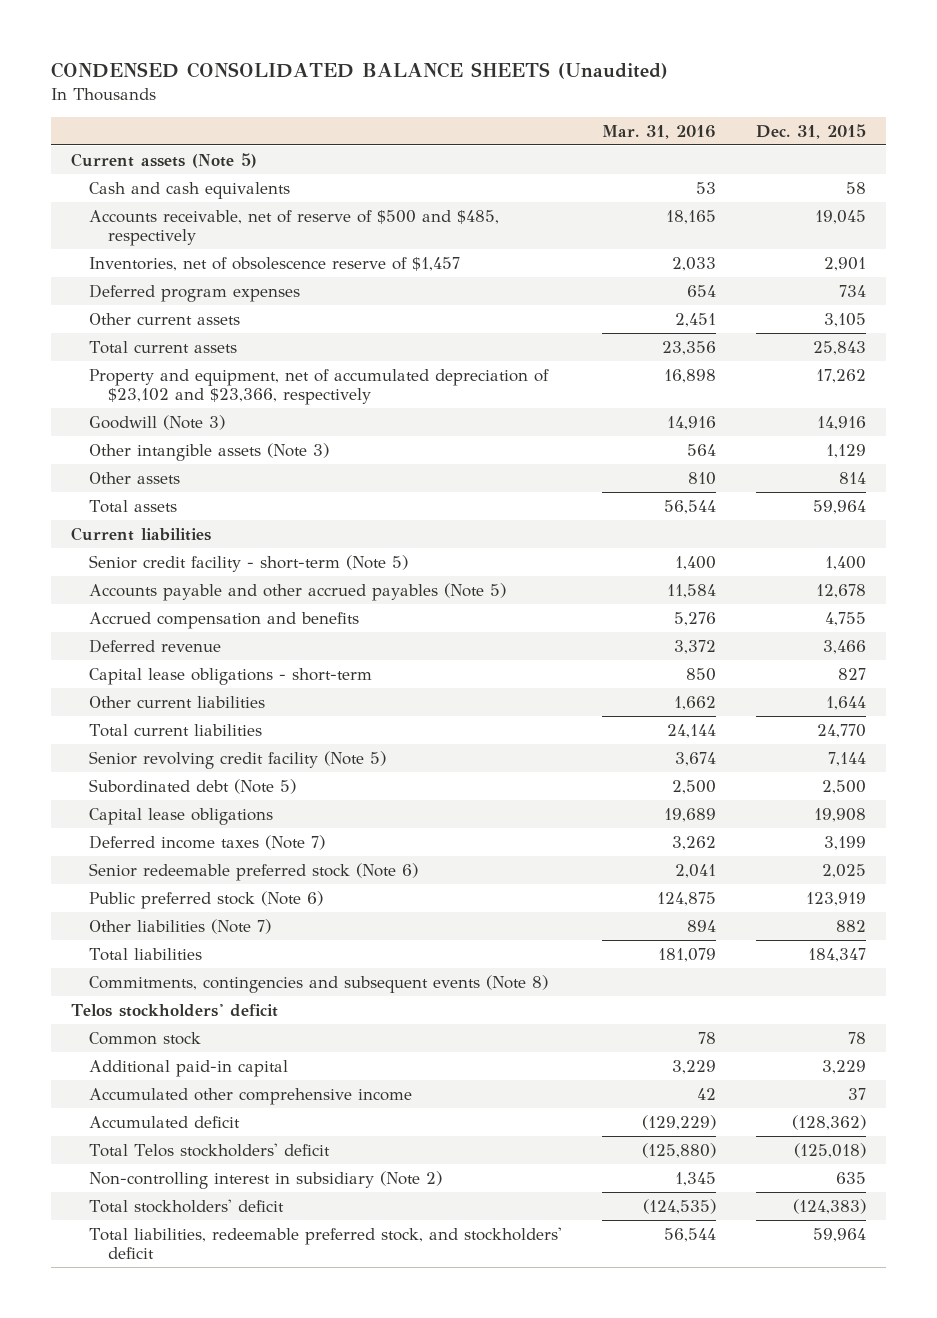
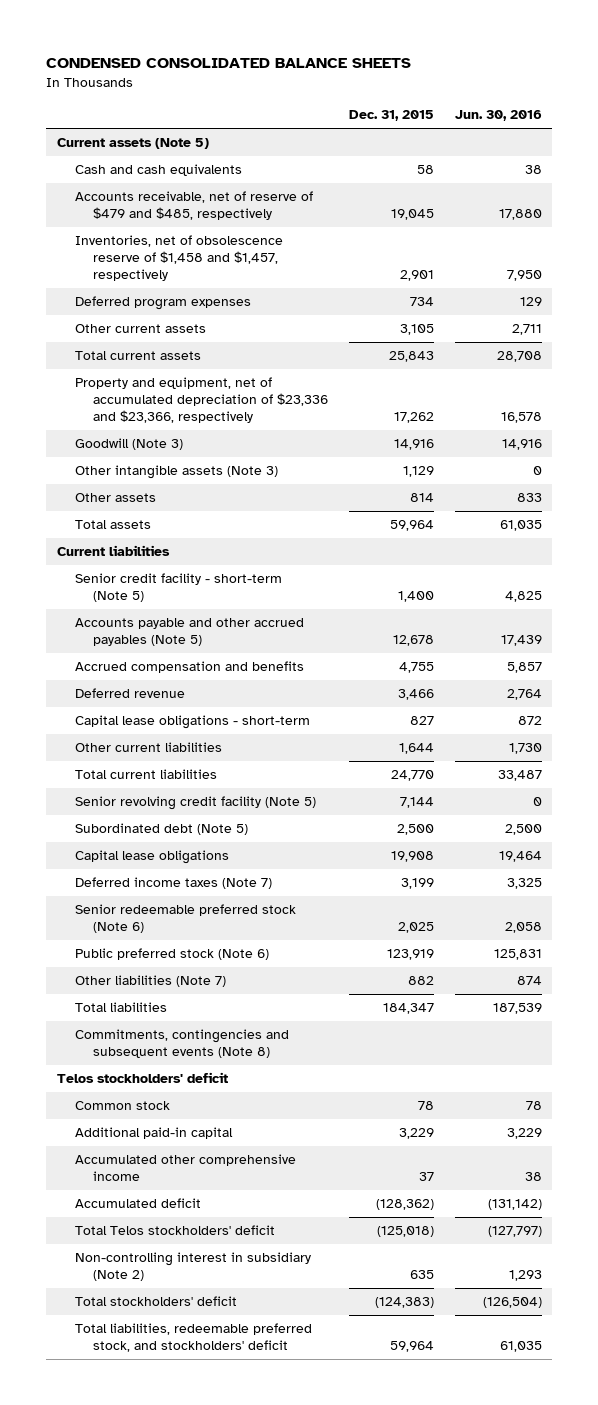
[50,62,668,80] CONDENSED CONSOLIDATED BALANCE SHEETS (Unaudited) -> [46,57,412,68] CONDENSED CONSOLIDATED BALANCE SHEETS
[602,124,717,139] Mar. 31, 2016 -> none
none -> [454,110,542,122] Jun. 30, 2016
[89,209,500,247] Accounts receivable, net of reserve of $500 and $485, respectively -> [74,191,313,221] Accounts receivable, net of reserve of $479 and $485, respectively
[89,256,461,271] Inventories, net of obsolescence reserve of $1,457 -> [74,235,283,282] Inventories, net of obsolescence reserve of $1,458 and $1,457, respectively
[89,368,550,406] Property and equipment, net of accumulated depreciation of $23,102 and $23,366, respectively -> [74,377,328,424] Property and equipment, net of accumulated depreciation of $23,336 and $23,366, respectively

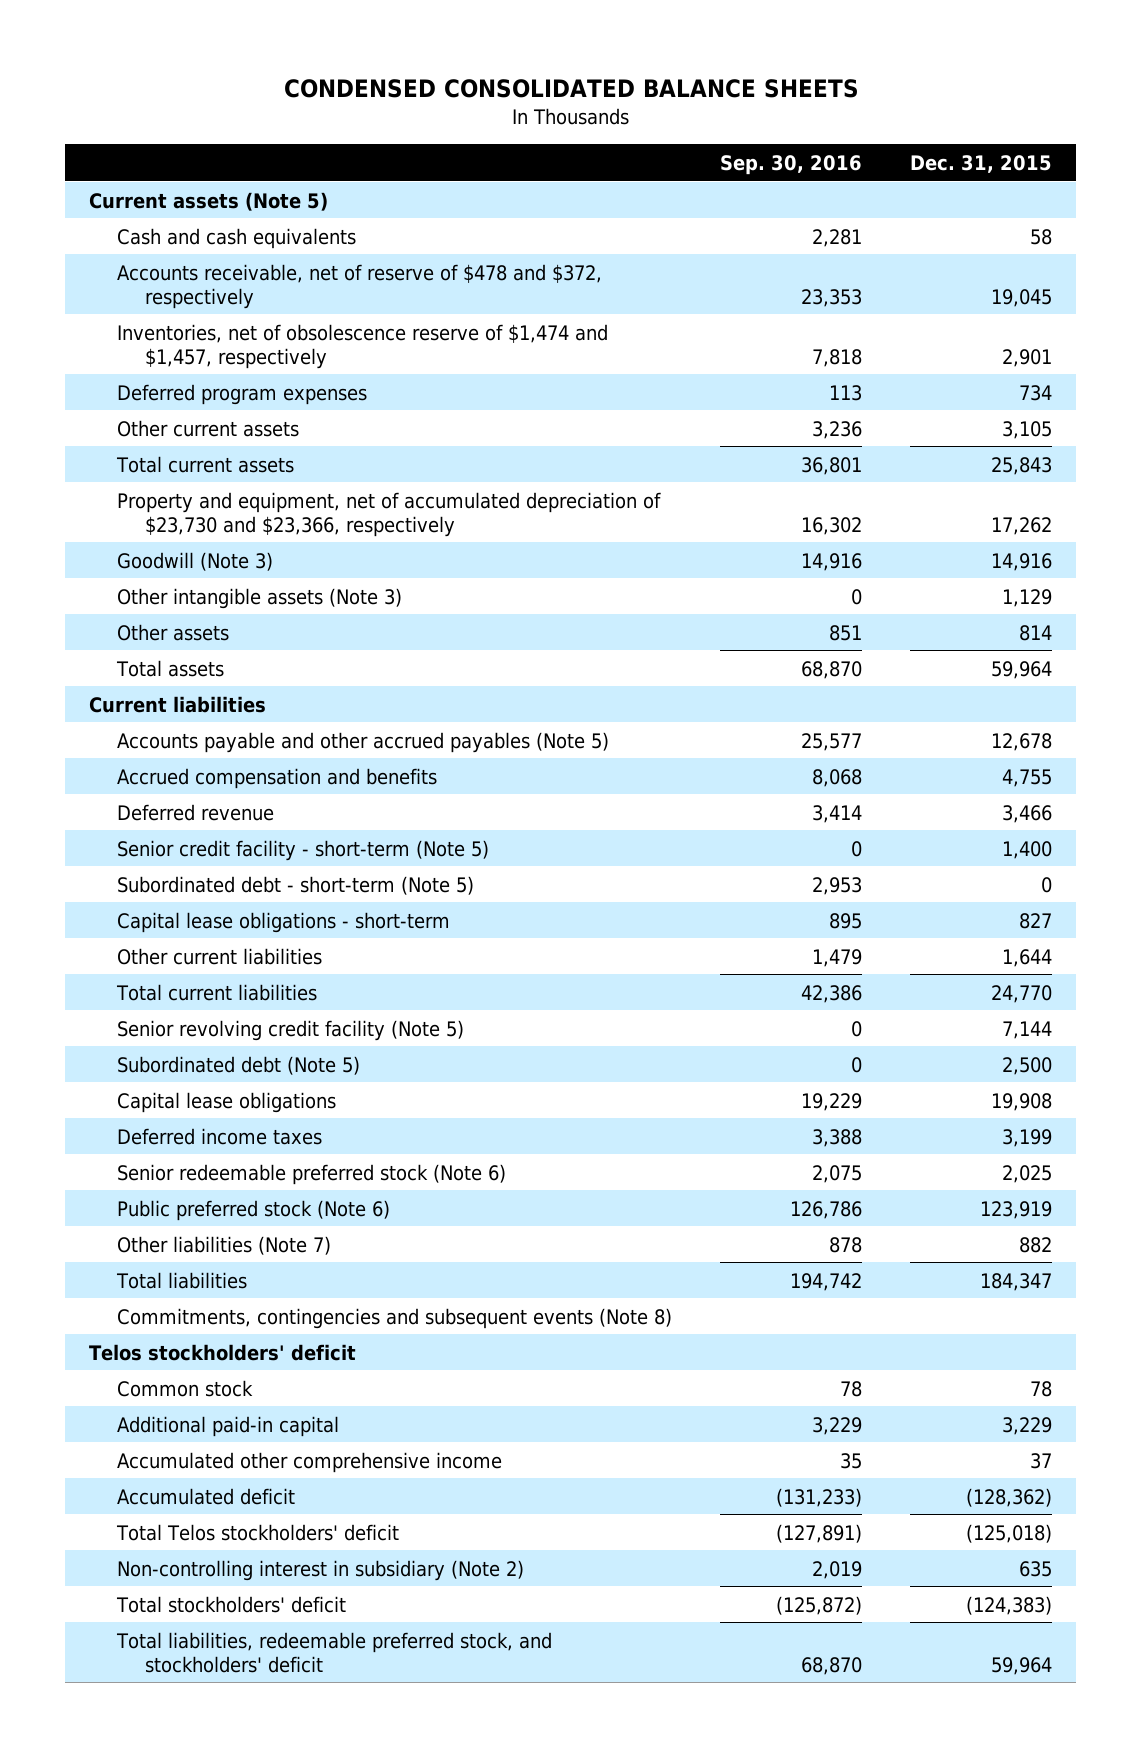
[454,110,542,122] Jun. 30, 2016 -> none
none -> [720,154,863,175] Sep. 30, 2016
[74,191,313,221] Accounts receivable, net of reserve of $479 and $485, respectively -> [117,263,603,309] Accounts receivable, net of reserve of $478 and $372, respectively
[74,235,283,282] Inventories, net of obsolescence reserve of $1,458 and $1,457, respectively -> [117,323,609,369] Inventories, net of obsolescence reserve of $1,474 and $1,457, respectively
[74,377,328,424] Property and equipment, net of accumulated depreciation of $23,336 and $23,366, respectively -> [117,491,662,537] Property and equipment, net of accumulated depreciation of $23,730 and $23,366, respectively
[74,573,282,603] Senior credit facility - short-term (Note 5) -> [117,839,490,861] Senior credit facility - short-term (Note 5)
none -> [117,875,475,895] Subordinated debt - short-term (Note 5)
[74,877,272,890] Deferred income taxes (Note 7) -> [117,1127,323,1145] Deferred income taxes

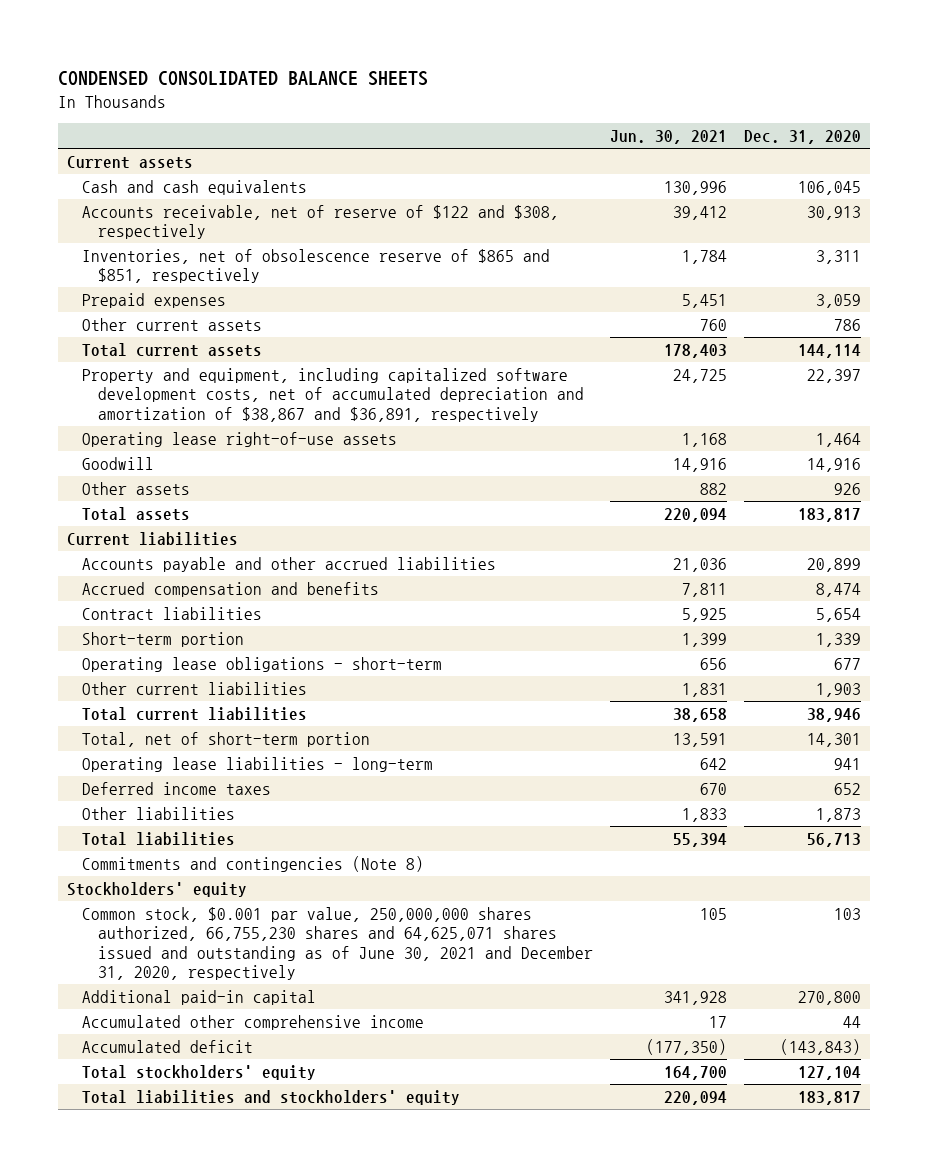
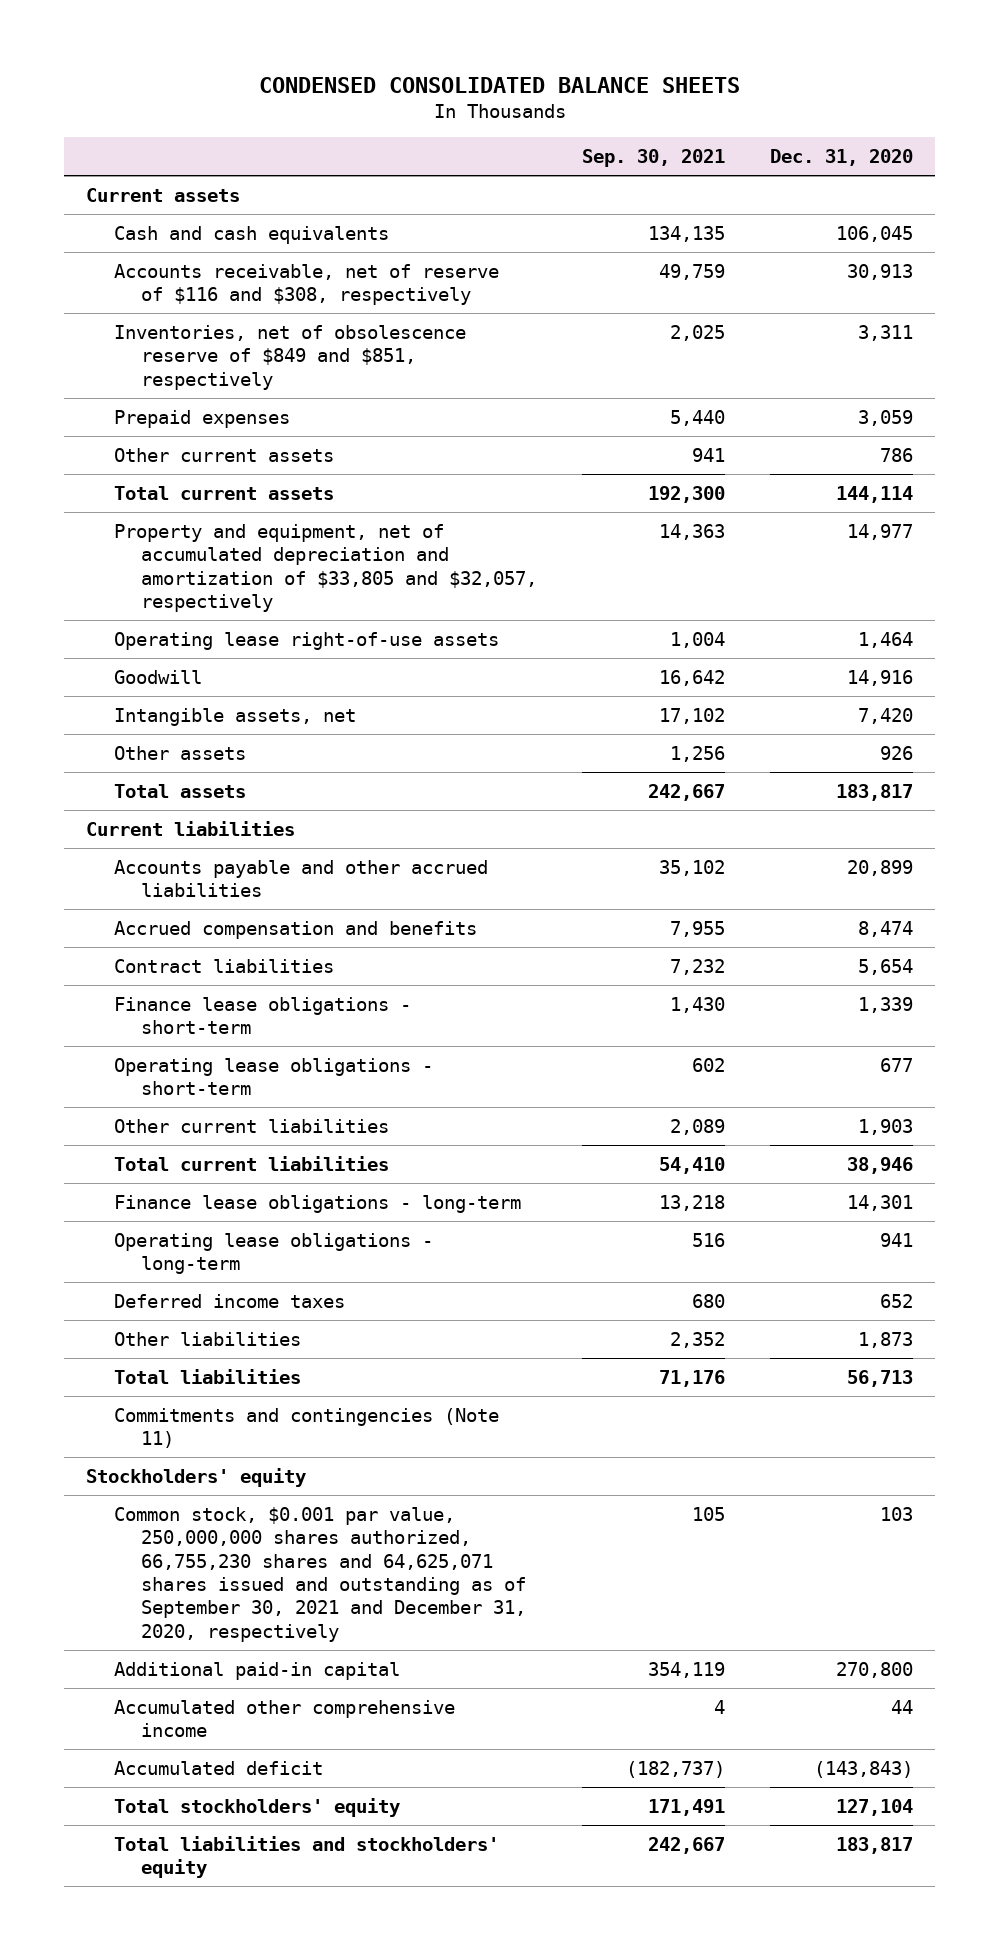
[609,130,727,145] Jun. 30, 2021 -> none
none -> [582,149,726,168] Sep. 30, 2021
[82,204,560,240] Accounts receivable, net of reserve of $122 and $308, respectively -> [113,263,499,306] Accounts receivable, net of reserve of $116 and $308, respectively
[82,248,551,284] Inventories, net of obsolescence reserve of $865 and $851, respectively -> [113,324,466,390] Inventories, net of obsolescence reserve of $849 and $851, respectively
[82,367,584,422] Property and equipment, including capitalized software development costs, net of accumulated depreciation and amortization of $38,867 and $36,891, respectively -> [113,523,538,612] Property and equipment, net of accumulated depreciation and amortization of $33,805 and $32,057, respectively
[807,368,862,383] 22,397 -> [847,523,914,540] 14,977
none -> [113,707,356,726] Intangible assets, net
[82,631,245,647] Short-term portion -> [113,996,411,1035] Finance lease obligations - short-term
[82,731,371,747] Total, net of short-term portion -> [113,1194,521,1213] Finance lease obligations - long-term
[82,756,434,772] Operating lease liabilities - long-term -> [113,1232,433,1275] Operating lease obligations - long-term
[82,855,425,872] Commitments and contingencies (Note 8) -> [113,1407,499,1449] Commitments and contingencies (Note 11)
[82,906,593,980] Common stock, $0.001 par value, 250,000,000 shares authorized, 66,755,230 shares and 64,625,071 shares issued and outstanding as of June 30, 2021 and December 31, 2020, respectively -> [113,1506,527,1642] Common stock, $0.001 par value, 250,000,000 shares authorized, 66,755,230 shares and 64,625,071 shares issued and outstanding as of September 30, 2021 and December 31, 2020, respectively

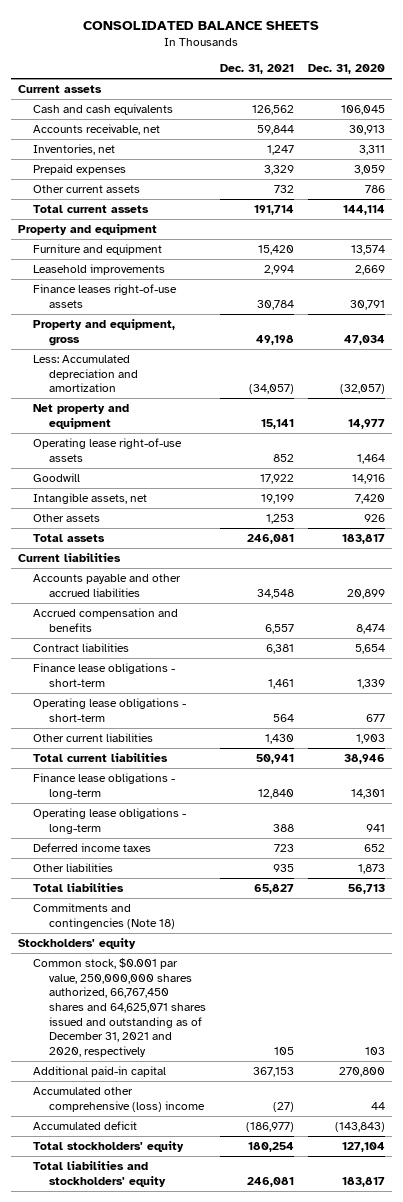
[258,77,740,94] CONDENSED CONSOLIDATED BALANCE SHEETS -> [83,20,320,30] CONSOLIDATED BALANCE SHEETS
[582,149,726,168] Sep. 30, 2021 -> none
none -> [219,64,294,75] Dec. 31, 2021
[113,263,499,306] Accounts receivable, net of reserve of $116 and $308, respectively -> [33,124,161,136] Accounts receivable, net
[113,324,466,390] Inventories, net of obsolescence reserve of $849 and $851, respectively -> [33,144,116,156] Inventories, net
none -> [17,224,157,236] Property and equipment
none -> [33,244,163,256] Furniture and equipment
none -> [33,264,166,276] Leasehold improvements
none -> [33,284,178,308] Finance leases right-of-use assets
none -> [33,319,176,346] Property and equipment, gross
none -> [33,355,138,393] Less: Accumulated depreciation and amortization
[113,523,538,612] Property and equipment, net of accumulated depreciation and amortization of $33,805 and $32,057, respectively -> [33,404,130,429] Net property and equipment
[113,1407,499,1449] Commitments and contingencies (Note 11) -> [33,903,175,929] Commitments and contingencies (Note 18)
[113,1506,527,1642] Common stock, $0.001 par value, 250,000,000 shares authorized, 66,755,230 shares and 64,625,071 shares issued and outstanding as of September 30, 2021 and December 31, 2020, respectively -> [33,958,206,1057] Common stock, $0.001 par value, 250,000,000 shares authorized, 66,767,450 shares and 64,625,071 shares issued and outstanding as of December 31, 2021 and 2020, respectively
[113,1699,455,1738] Accumulated other comprehensive income -> [33,1087,205,1112] Accumulated other comprehensive (loss) income

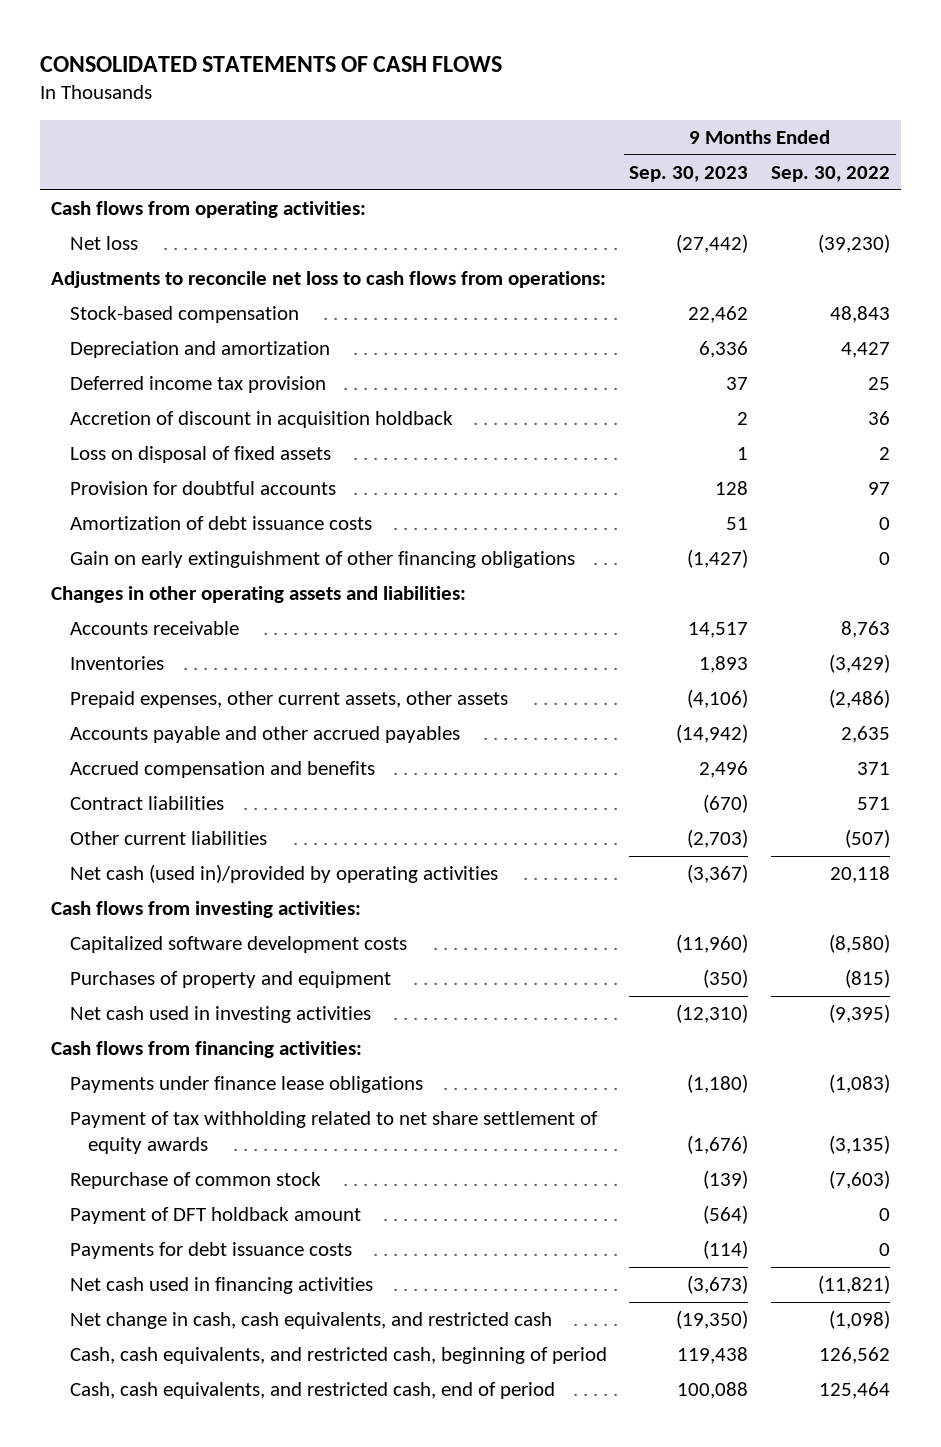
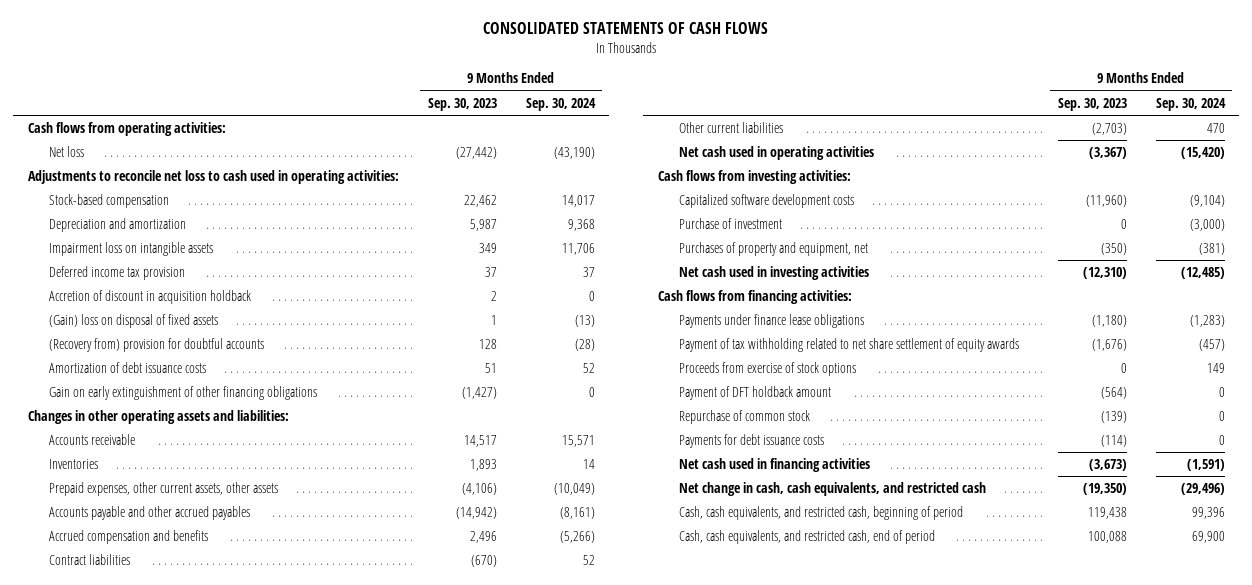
[770,165,890,182] Sep. 30, 2022 -> none
none -> [525,97,596,111] Sep. 30, 2024
[51,271,607,289] Adjustments to reconcile net loss to cash flows from operations: -> [27,170,399,185] Adjustments to reconcile net loss to cash used in operating activities:
[699,341,749,359] 6,336 -> [469,219,497,232] 5,987
none -> [49,242,214,257] Impairment loss on intangible assets
[69,446,331,464] Loss on disposal of fixed assets -> [49,314,219,329] (Gain) loss on disposal of fixed assets
[69,481,336,496] Provision for doubtful accounts -> [49,338,265,353] (Recovery from) provision for doubtful accounts
[69,864,498,884] Net cash (used in)/provided by operating activities -> [679,146,875,161] Net cash used in operating activities
none -> [679,218,783,230] Purchase of investment
[69,971,391,989] Purchases of property and equipment -> [679,242,869,257] Purchases of property and equipment, net
none -> [679,362,857,377] Proceeds from exercise of stock options
[69,1172,321,1190] Repurchase of common stock -> [679,410,811,425] Repurchase of common stock

